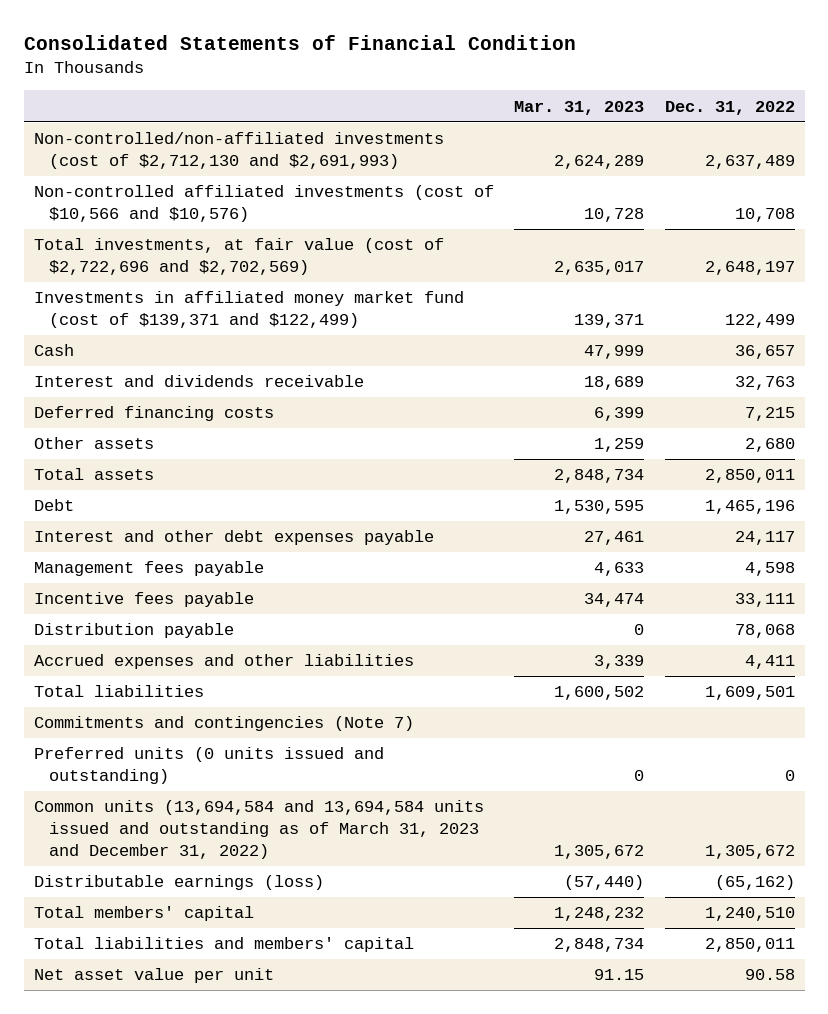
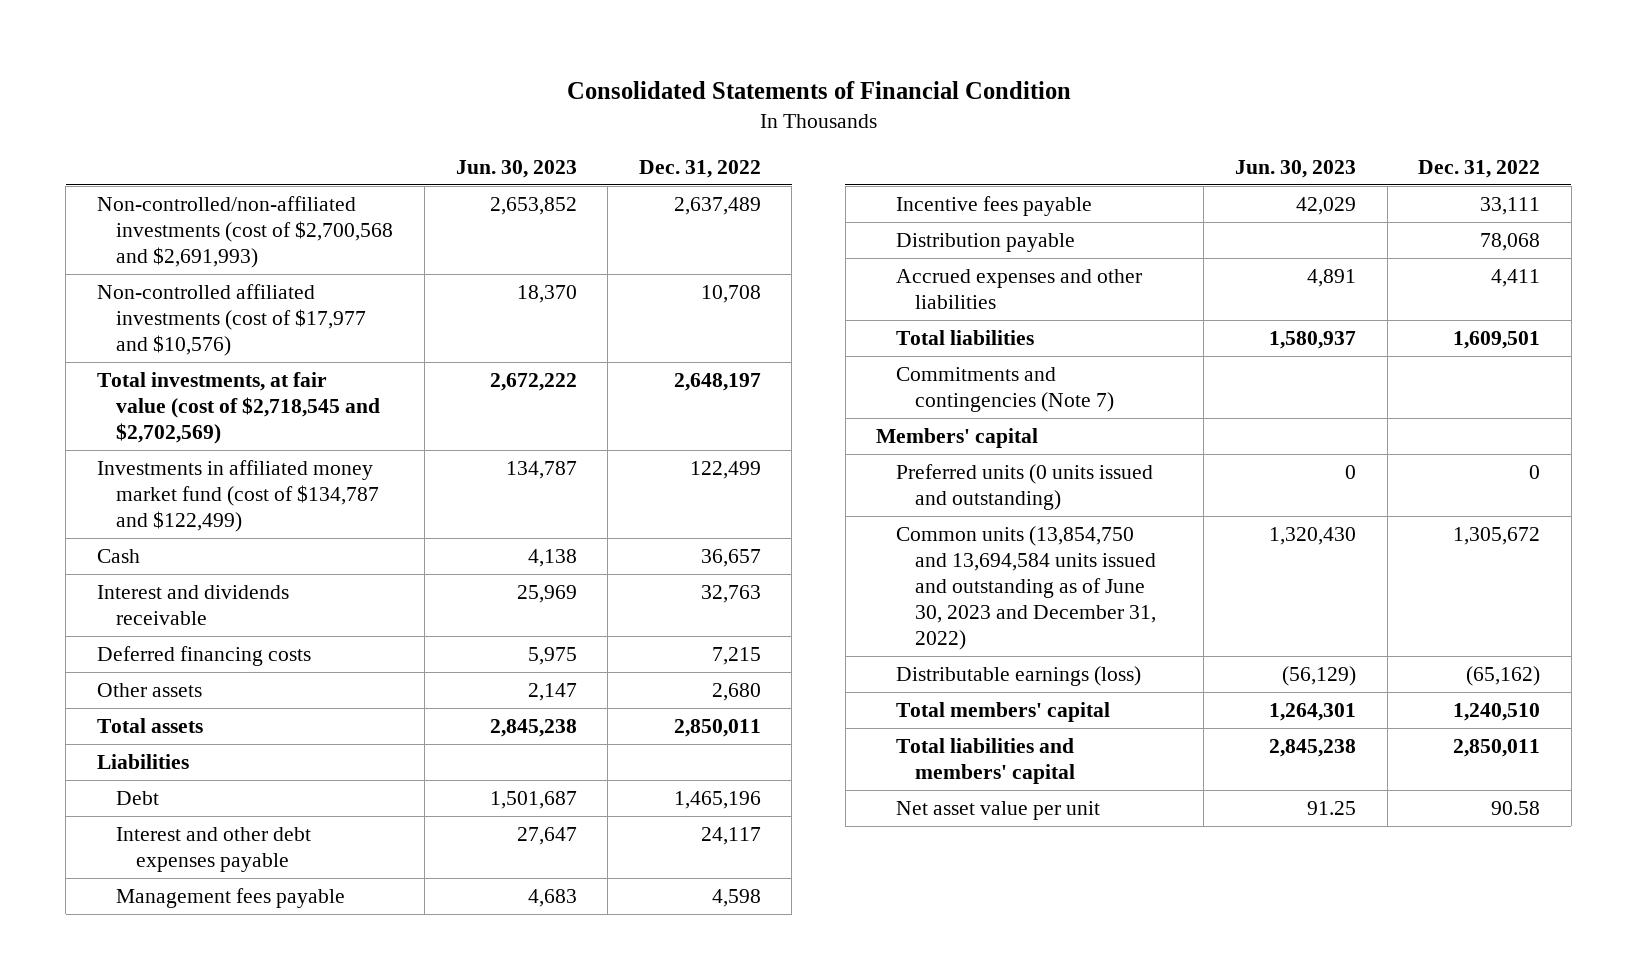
[514,100,645,115] Mar. 31, 2023 -> none
none -> [455,159,577,178] Jun. 30, 2023
[33,132,444,169] Non-controlled/non-affiliated investments (cost of $2,712,130 and $2,691,993) -> [96,195,394,268] Non-controlled/non-affiliated investments (cost of $2,700,568 and $2,691,993)
[33,185,494,222] Non-controlled affiliated investments (cost of $10,566 and $10,576) -> [96,283,367,356] Non-controlled affiliated investments (cost of $17,977 and $10,576)
[33,238,444,275] Total investments, at fair value (cost of $2,722,696 and $2,702,569) -> [96,371,381,444] Total investments, at fair value (cost of $2,718,545 and $2,702,569)
[33,291,464,328] Investments in affiliated money market fund (cost of $139,371 and $122,499) -> [96,459,380,532] Investments in affiliated money market fund (cost of $134,787 and $122,499)
none -> [96,753,189,769] Liabilities
none -> [876,427,1039,448] Members' capital
[33,800,484,859] Common units (13,694,584 and 13,694,584 units issued and outstanding as of March 31, 2023 and December 31, 2022) -> [895,525,1157,650] Common units (13,854,750 and 13,694,584 units issued and outstanding as of June 30, 2023 and December 31, 2022)

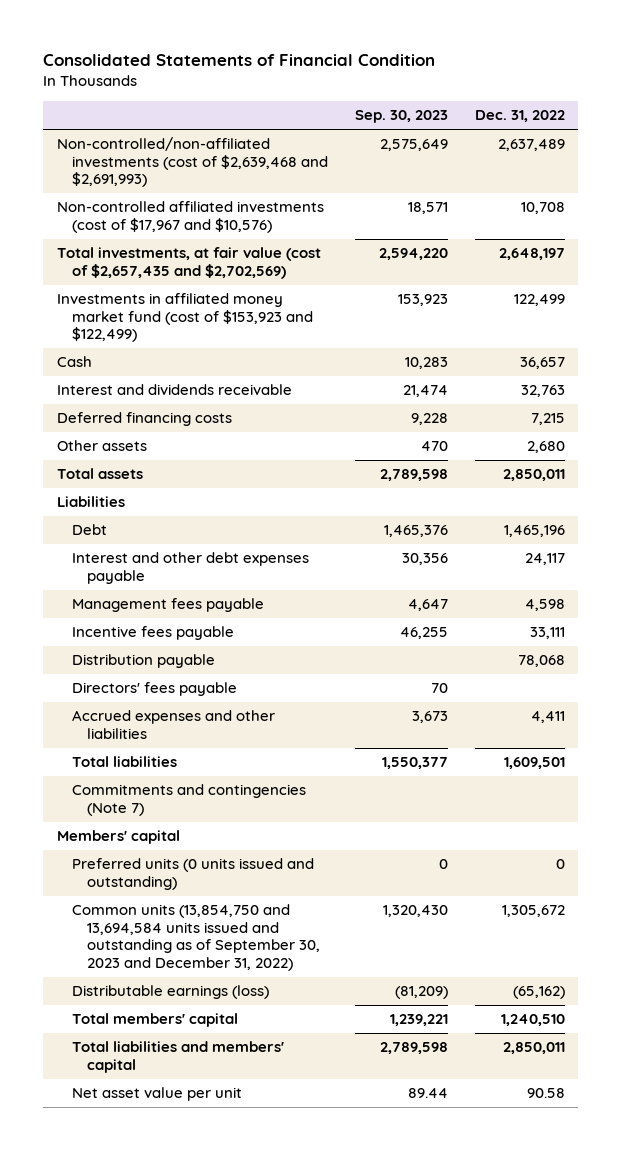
[455,159,577,178] Jun. 30, 2023 -> none
none -> [354,110,448,124] Sep. 30, 2023
[96,195,394,268] Non-controlled/non-affiliated investments (cost of $2,700,568 and $2,691,993) -> [56,137,328,188] Non-controlled/non-affiliated investments (cost of $2,639,468 and $2,691,993)
[96,283,367,356] Non-controlled affiliated investments (cost of $17,977 and $10,576) -> [56,201,324,233] Non-controlled affiliated investments (cost of $17,967 and $10,576)
[96,371,381,444] Total investments, at fair value (cost of $2,718,545 and $2,702,569) -> [56,247,321,279] Total investments, at fair value (cost of $2,657,435 and $2,702,569)
[96,459,380,532] Investments in affiliated money market fund (cost of $134,787 and $122,499) -> [56,293,313,343] Investments in affiliated money market fund (cost of $153,923 and $122,499)
none -> [71,682,237,697] Directors' fees payable
[895,525,1157,650] Common units (13,854,750 and 13,694,584 units issued and outstanding as of June 30, 2023 and December 31, 2022) -> [71,904,320,972] Common units (13,854,750 and 13,694,584 units issued and outstanding as of September 30, 2023 and December 31, 2022)

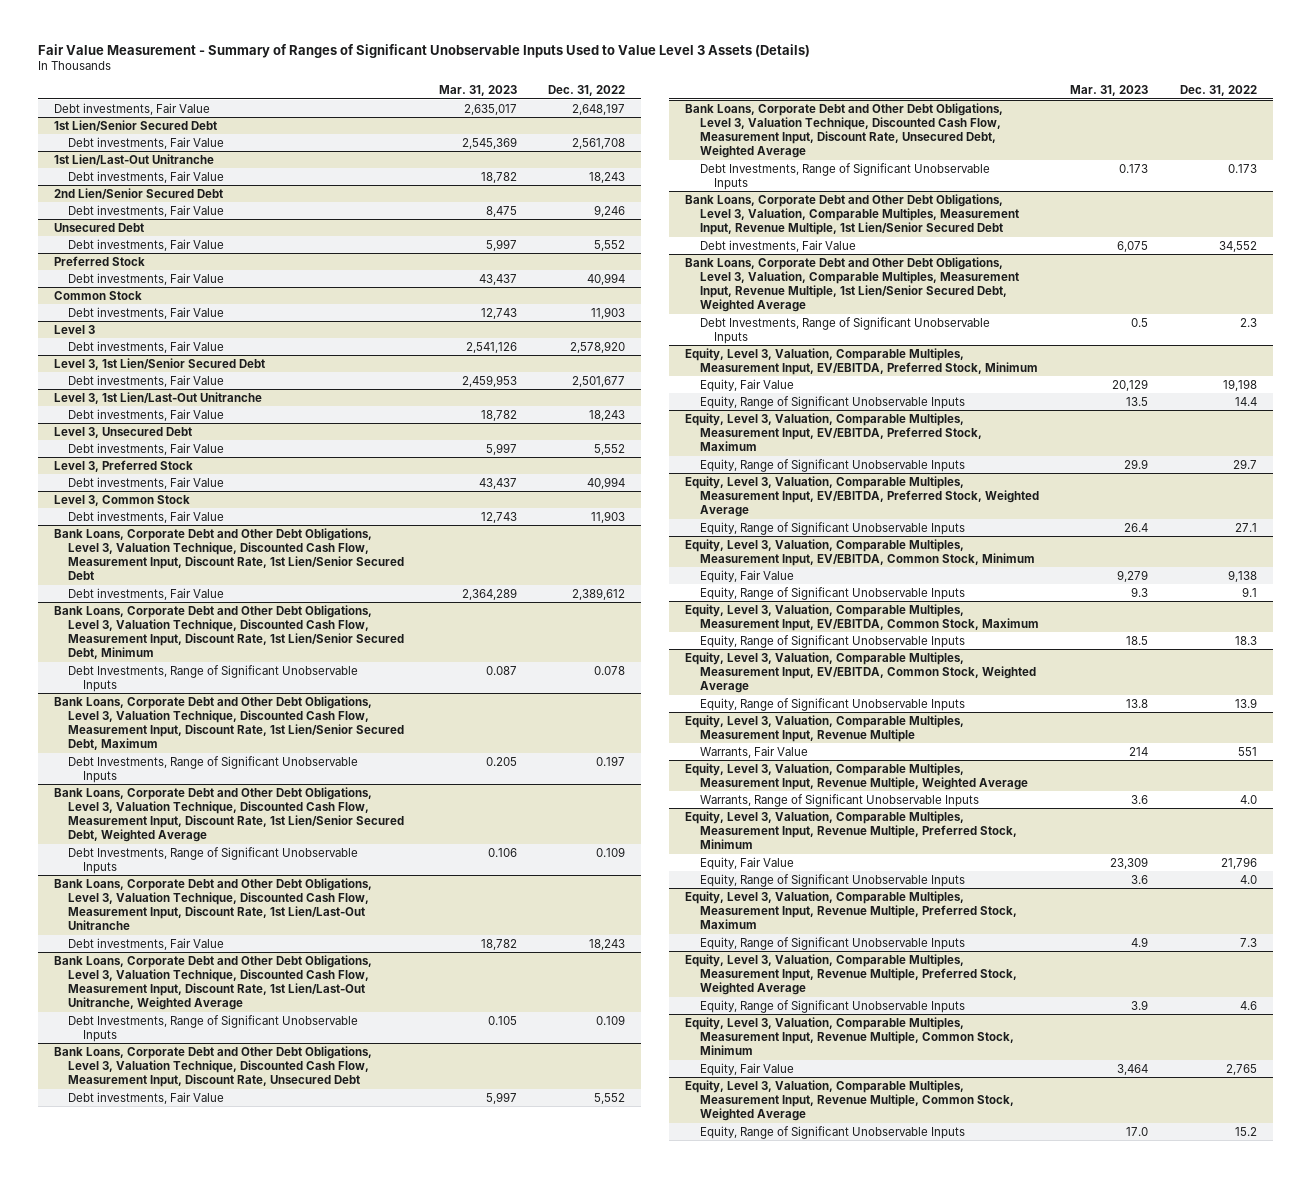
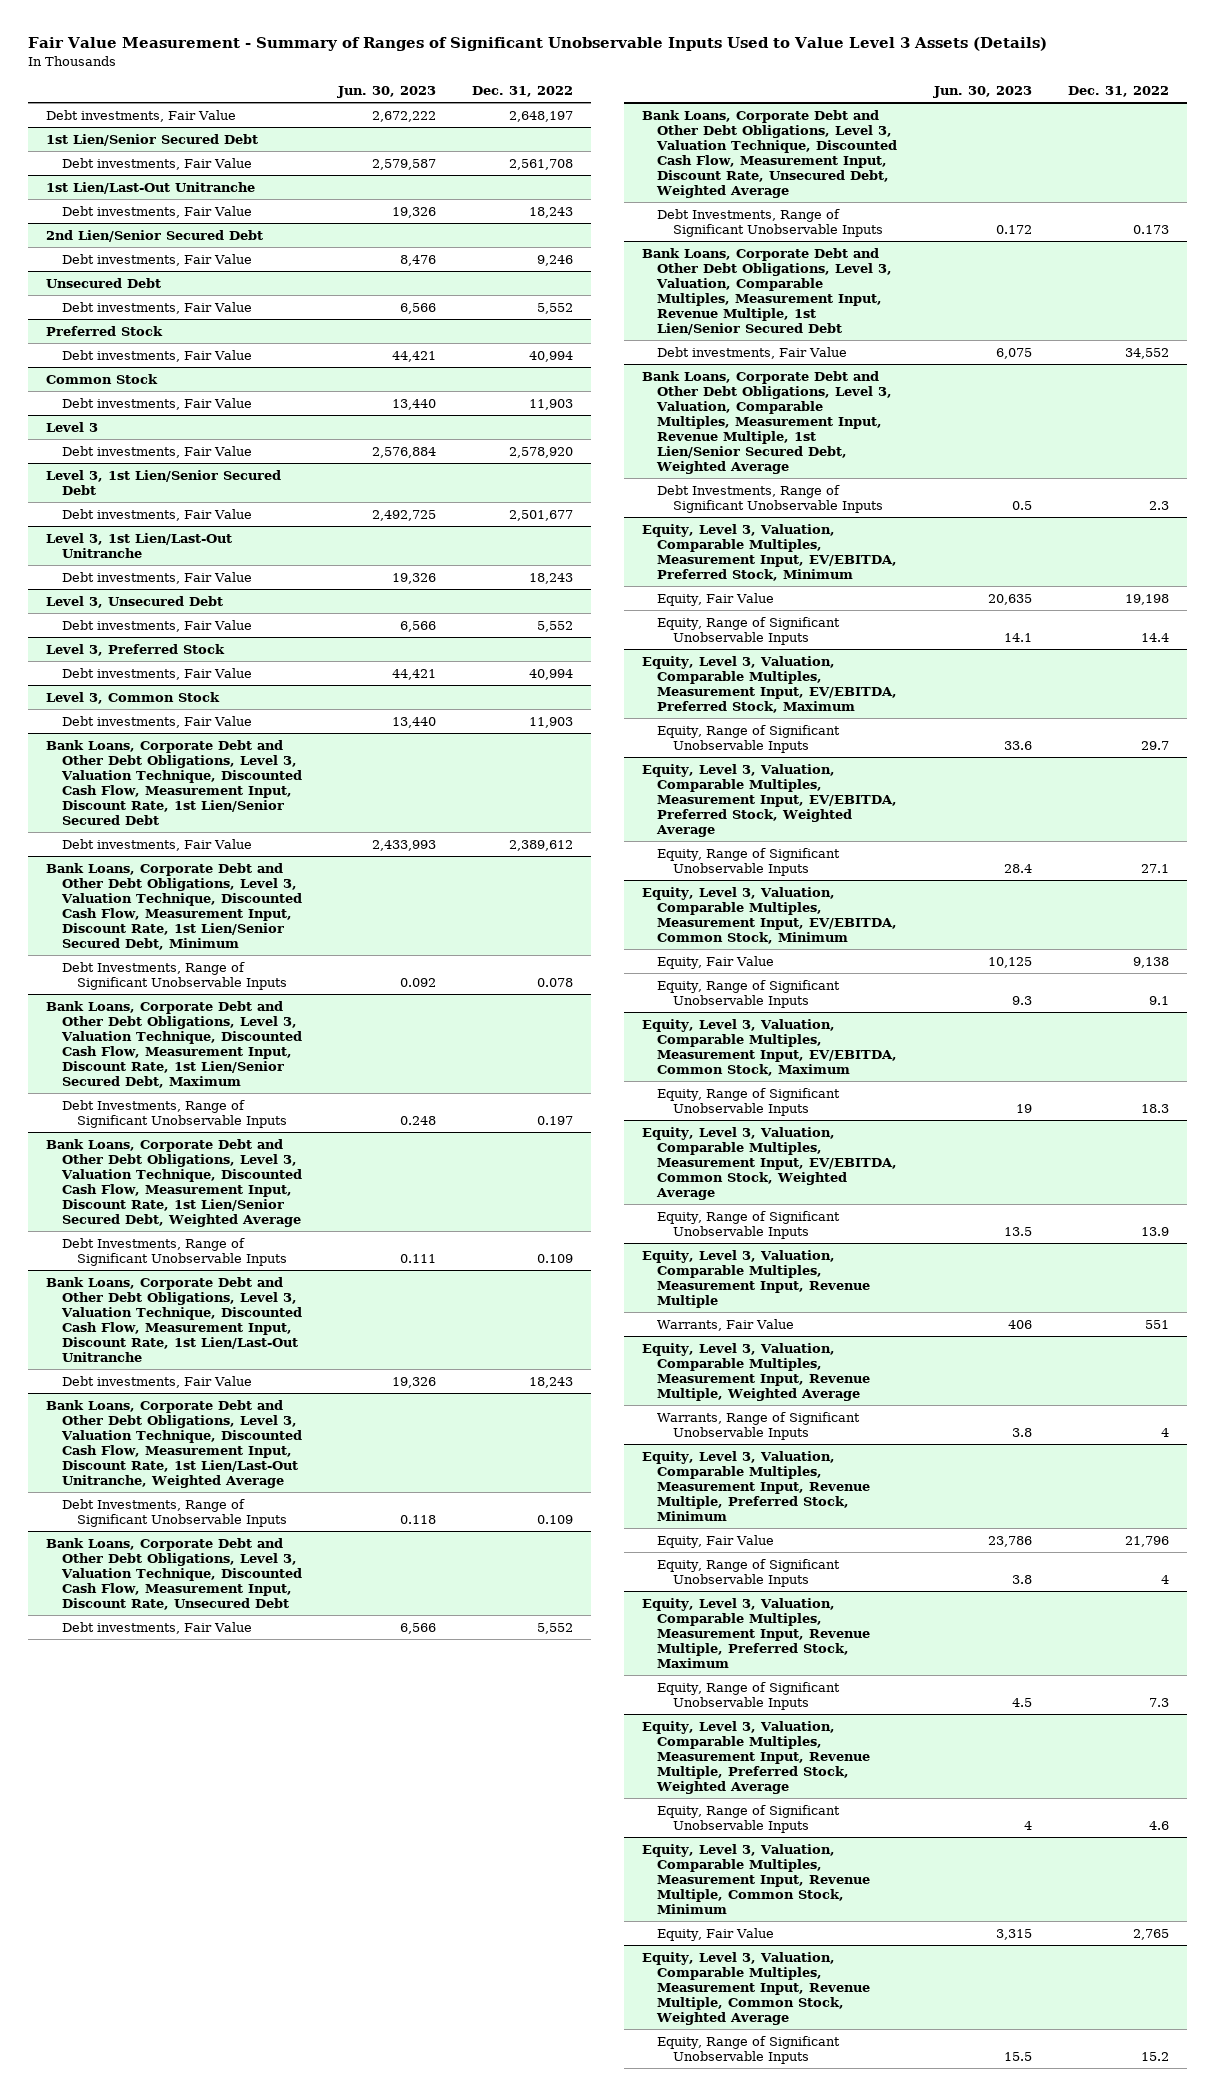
[438,85,517,97] Mar. 31, 2023 -> none
none -> [337,86,437,99] Jun. 30, 2023
[1239,794,1257,804] 4.0 -> [1160,1427,1169,1437] 4
[1239,874,1257,884] 4.0 -> [1160,1574,1169,1584] 4

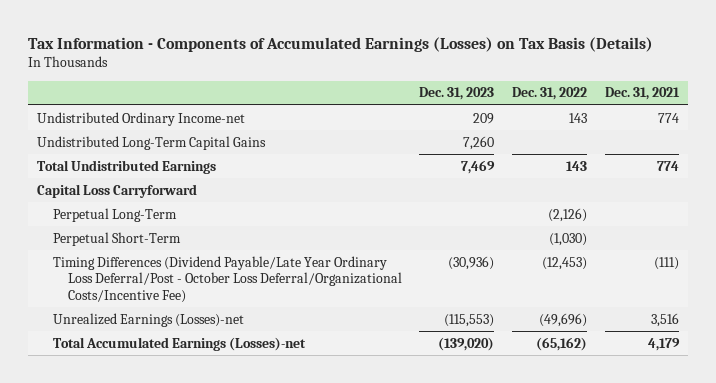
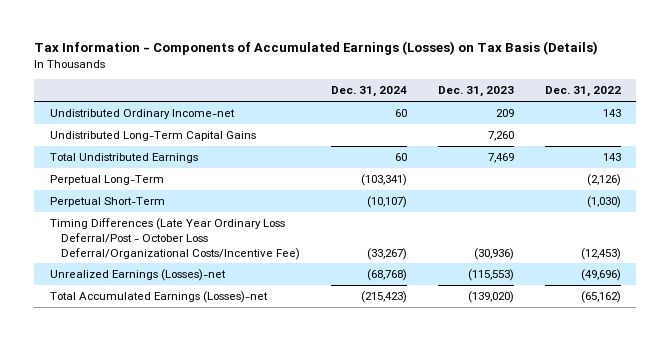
[604,87,680,101] Dec. 31, 2021 -> none
none -> [331,86,408,98] Dec. 31, 2024
[37,183,198,198] Capital Loss Carryforward -> none
[52,255,402,303] Timing Differences (Dividend Payable/Late Year Ordinary Loss Deferral/Post - October Loss Deferral/Organizational Costs/Incentive Fee) -> [49,217,301,260] Timing Differences (Late Year Ordinary Loss Deferral/Post - October Loss Deferral/Organizational Costs/Incentive Fee)

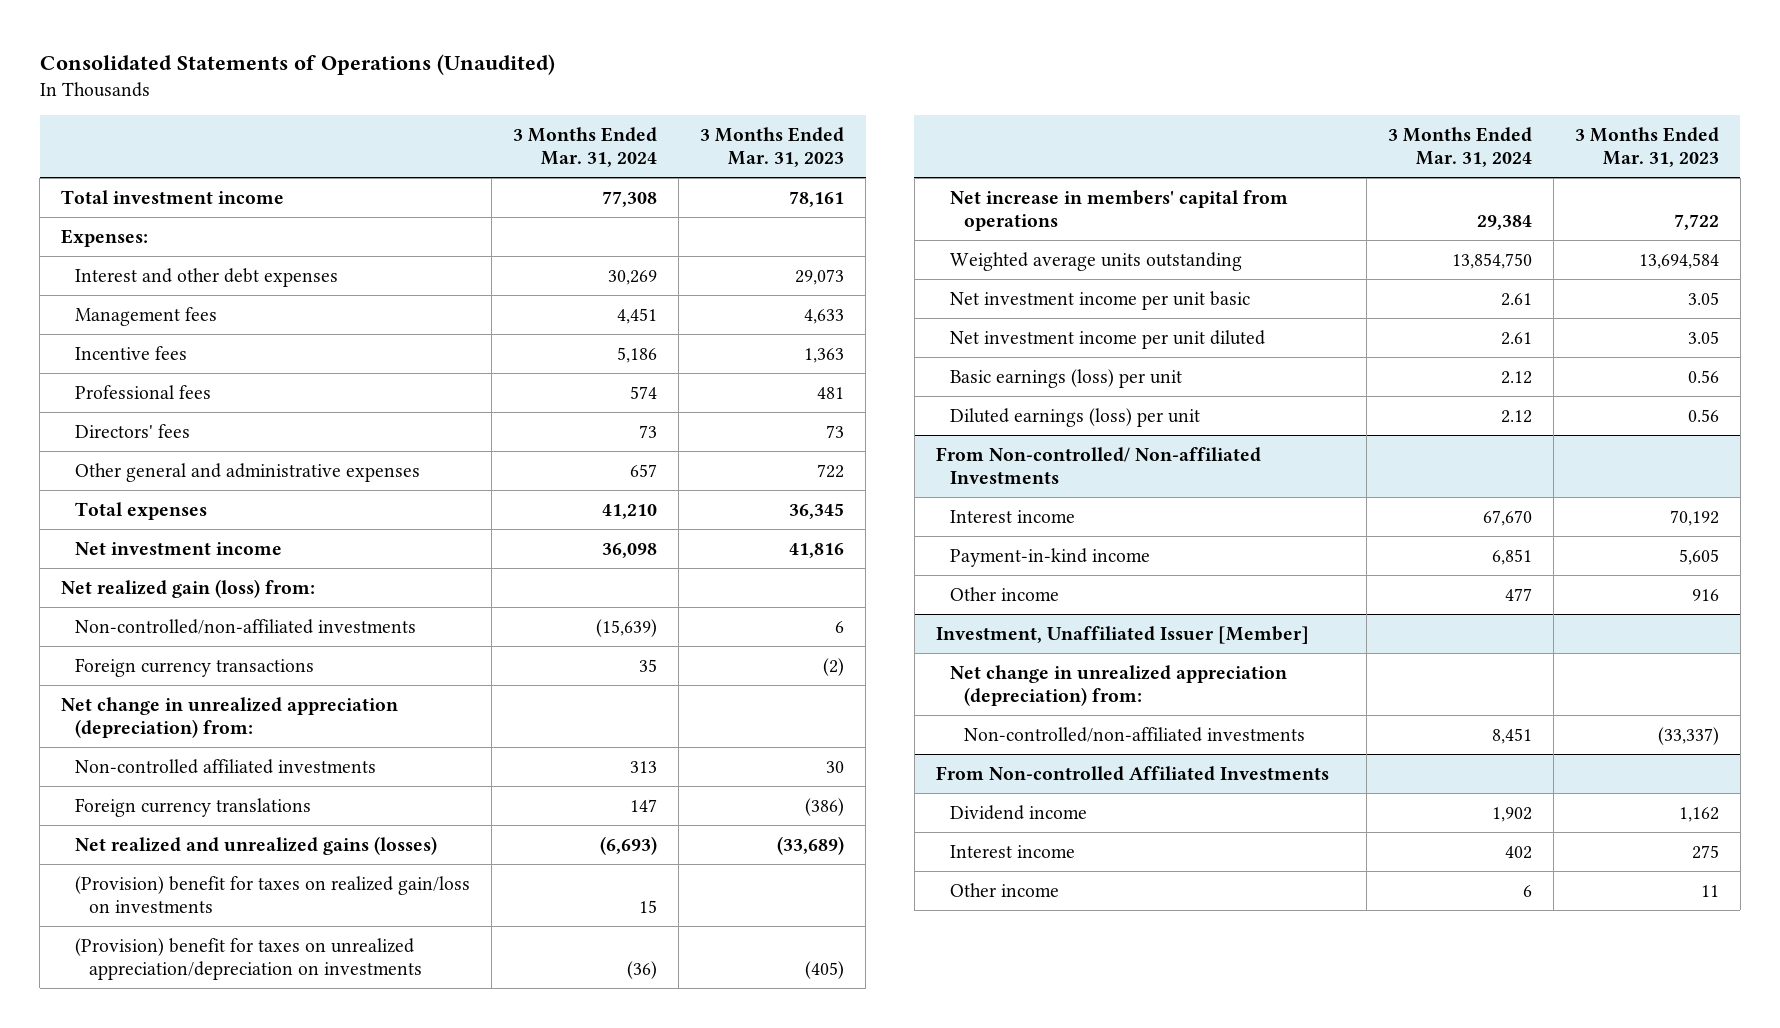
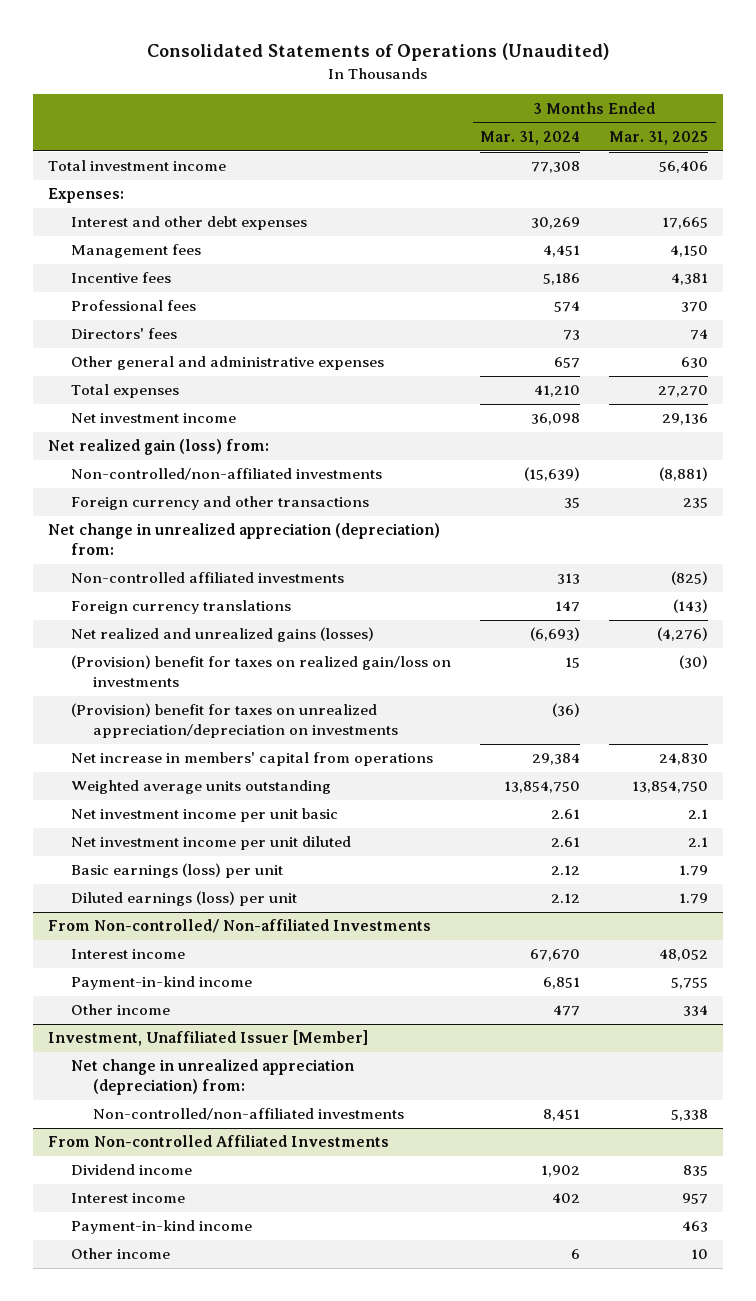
[700,126,845,168] 3 Months Ended Mar. 31, 2023 -> none
none -> [609,130,709,145] Mar. 31, 2025
[75,657,315,677] Foreign currency transactions -> [70,496,369,511] Foreign currency and other transactions
none -> [70,1220,252,1235] Payment-in-kind income

